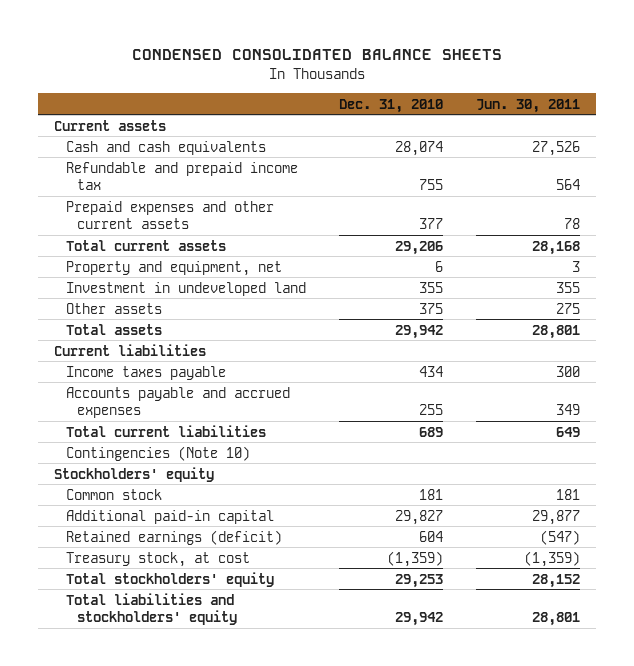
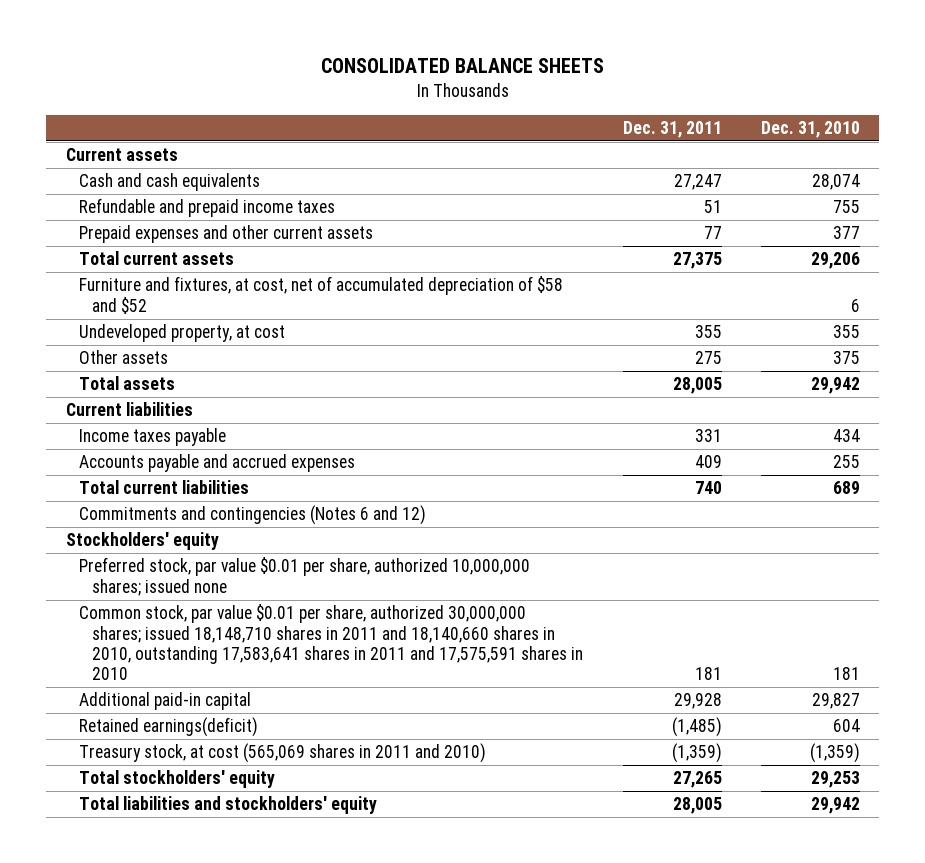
[131,48,502,60] CONDENSED CONSOLIDATED BALANCE SHEETS -> [320,58,604,74] CONSOLIDATED BALANCE SHEETS
[475,98,580,113] Jun. 30, 2011 -> none
none -> [622,120,722,138] Dec. 31, 2011
[65,161,298,191] Refundable and prepaid income tax -> [79,198,336,218] Refundable and prepaid income taxes
[65,260,282,276] Property and equipment, net -> [79,276,564,314] Furniture and fixtures, at cost, net of accumulated depreciation of $58 and $52
[65,281,306,296] Investment in undeveloped land -> [79,324,286,343] Undeveloped property, at cost
[65,445,250,461] Contingencies (Note 10) -> [79,505,427,526] Commitments and contingencies (Notes 6 and 12)
none -> [79,557,531,596] Preferred stock, par value $0.01 per share, authorized 10,000,000 shares; issued none
[65,488,162,500] Common stock -> [79,604,584,681] Common stock, par value $0.01 per share, authorized 30,000,000 shares; issued 18,148,710 shares in 2011 and 18,140,660 shares in 2010, outstanding 17,583,641 shares in 2011 and 17,575,591 shares in 2010
[65,529,282,545] Retained earnings (deficit) -> [79,717,259,738] Retained earnings(deficit)
[65,551,250,567] Treasury stock, at cost -> [79,743,487,764] Treasury stock, at cost (565,069 shares in 2011 and 2010)

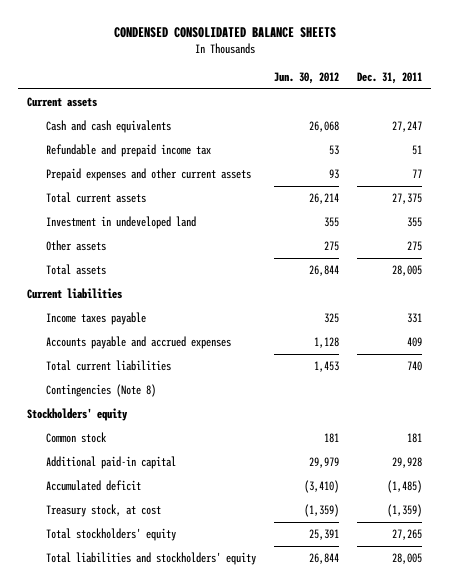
[320,58,604,74] CONSOLIDATED BALANCE SHEETS -> [113,27,336,39] CONDENSED CONSOLIDATED BALANCE SHEETS
[760,120,860,138] Dec. 31, 2010 -> none
none -> [274,72,340,85] Jun. 30, 2012
[79,198,336,218] Refundable and prepaid income taxes -> [46,144,212,158] Refundable and prepaid income tax
[79,276,564,314] Furniture and fixtures, at cost, net of accumulated depreciation of $58 and $52 -> none
[79,324,286,343] Undeveloped property, at cost -> [46,216,197,230] Investment in undeveloped land
[79,505,427,526] Commitments and contingencies (Notes 6 and 12) -> [46,384,157,398] Contingencies (Note 8)
[79,557,531,596] Preferred stock, par value $0.01 per share, authorized 10,000,000 shares; issued none -> none
[79,604,584,681] Common stock, par value $0.01 per share, authorized 30,000,000 shares; issued 18,148,710 shares in 2011 and 18,140,660 shares in 2010, outstanding 17,583,641 shares in 2011 and 17,575,591 shares in 2010 -> [46,432,108,444] Common stock
[79,717,259,738] Retained earnings(deficit) -> [46,480,142,492] Accumulated deficit
[79,743,487,764] Treasury stock, at cost (565,069 shares in 2011 and 2010) -> [46,504,162,518] Treasury stock, at cost

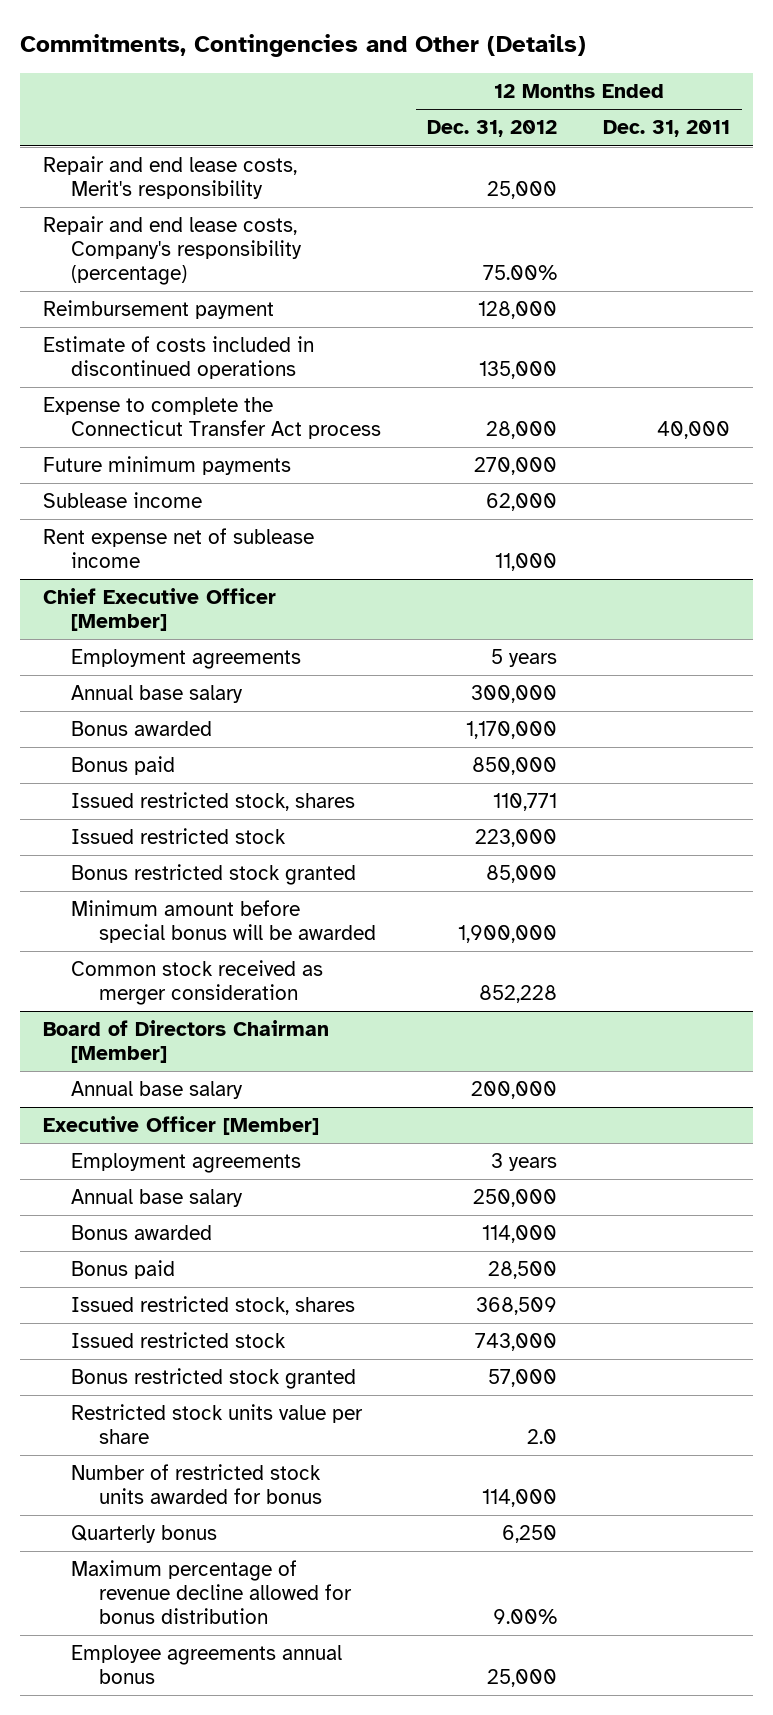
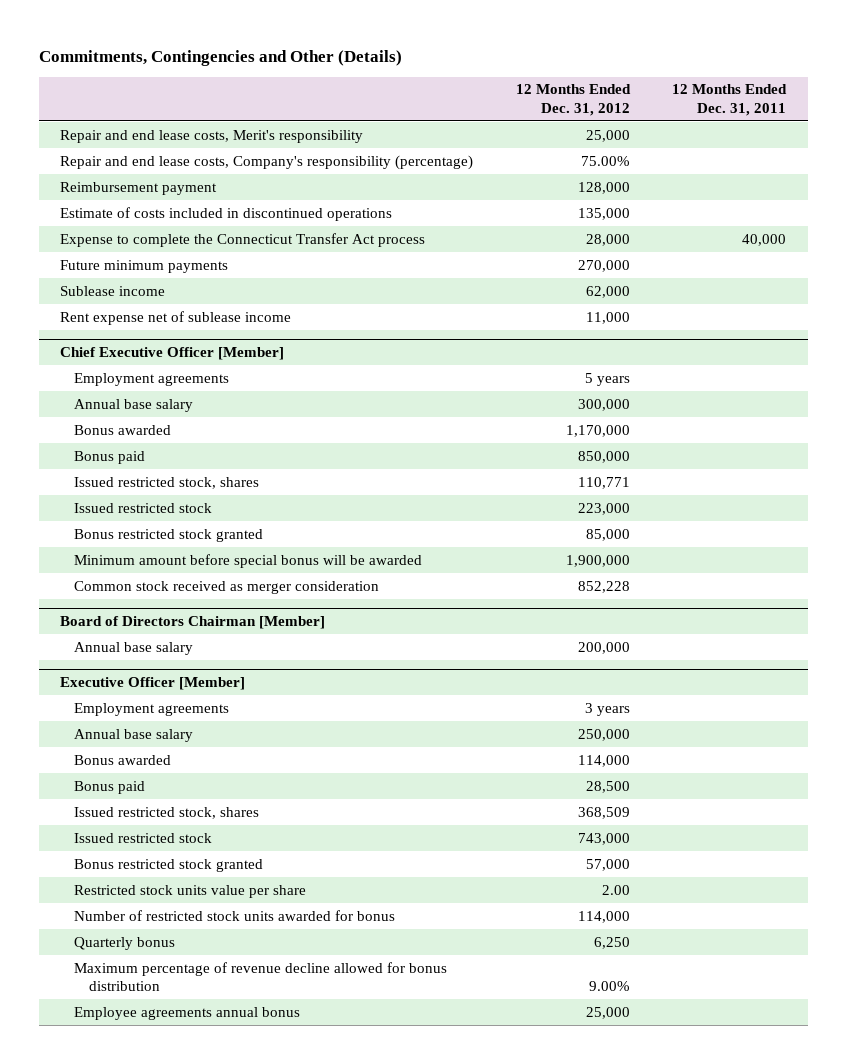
[527,1429,558,1445] 2.0 -> [601,884,630,895] 2.00

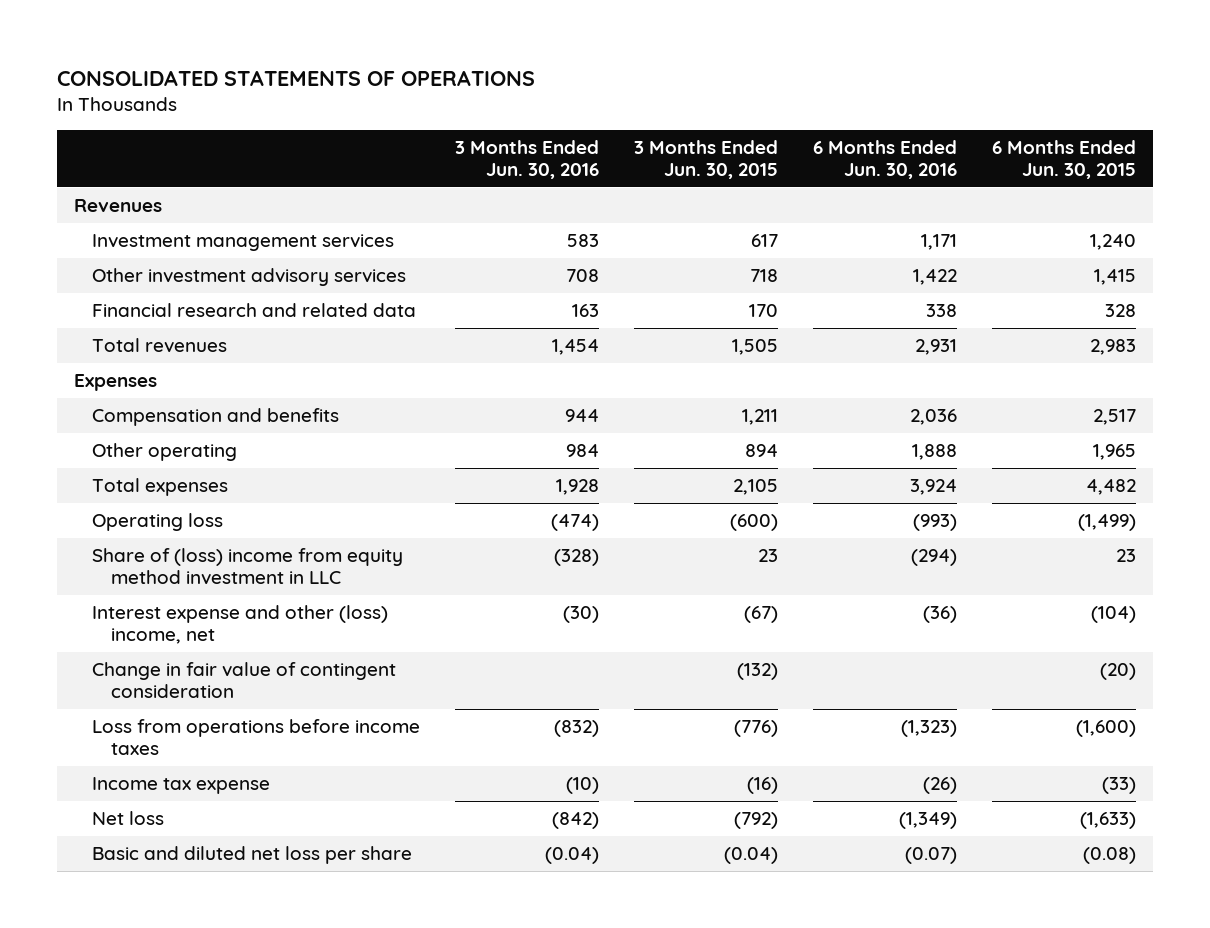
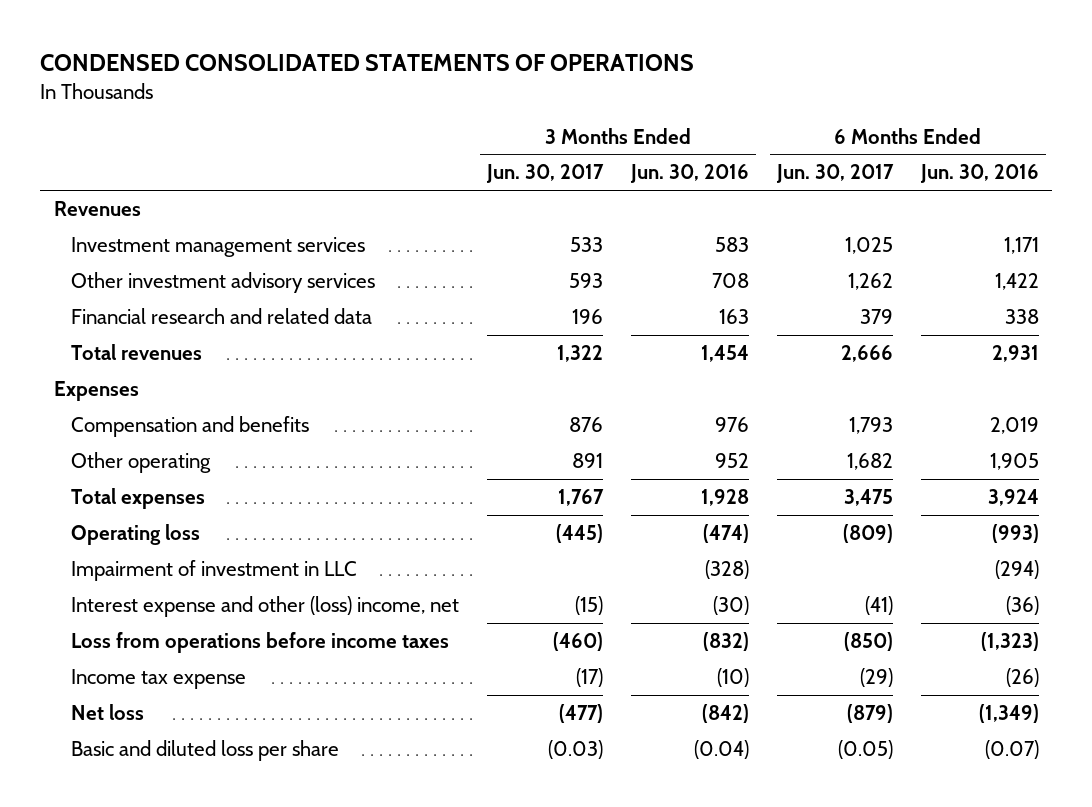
[56,69,535,86] CONSOLIDATED STATEMENTS OF OPERATIONS -> [39,54,694,72] CONDENSED CONSOLIDATED STATEMENTS OF OPERATIONS
[634,139,779,180] 3 Months Ended Jun. 30, 2015 -> none
[991,139,1136,180] 6 Months Ended Jun. 30, 2015 -> none
none -> [486,164,605,184] Jun. 30, 2017
none -> [775,164,894,184] Jun. 30, 2017
[565,408,600,422] 944 -> [715,416,750,432] 976
[910,408,958,425] 2,036 -> [989,416,1039,434] 2,019
[566,443,600,457] 984 -> [715,452,750,468] 952
[912,443,958,460] 1,888 -> [989,452,1039,470] 1,905
[92,547,404,586] Share of (loss) income from equity method investment in LLC -> [71,559,358,581] Impairment of investment in LLC
[92,661,397,699] Change in fair value of contingent consideration -> none
[92,845,413,864] Basic and diluted net loss per share -> [71,739,340,761] Basic and diluted loss per share

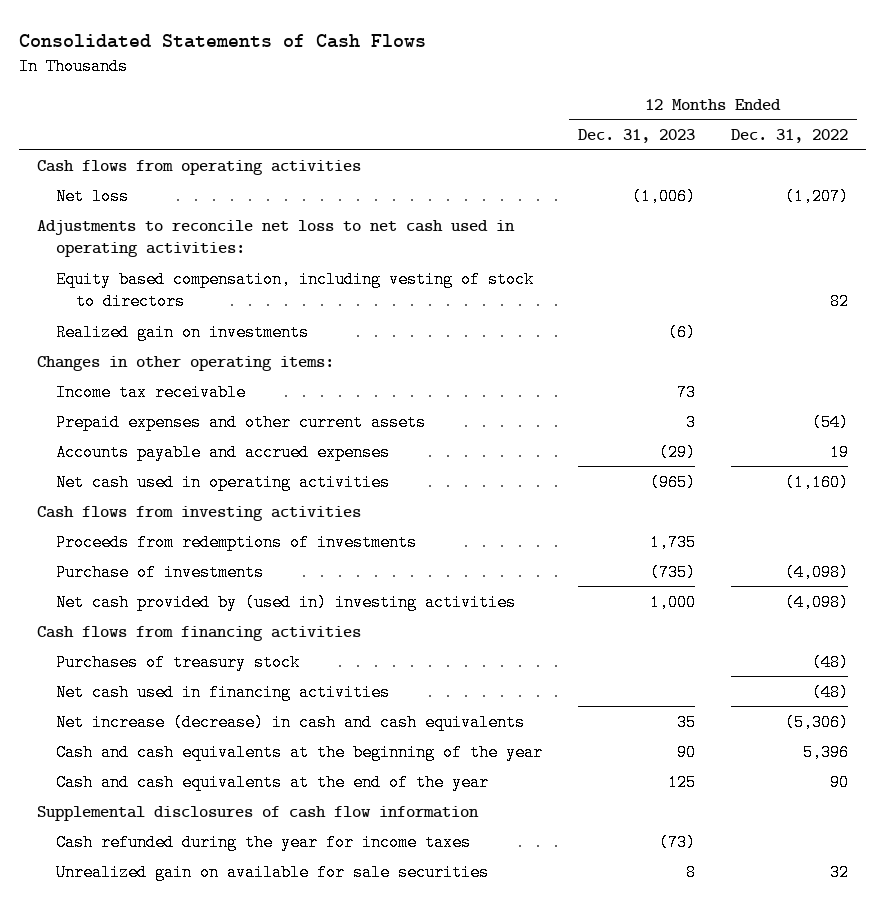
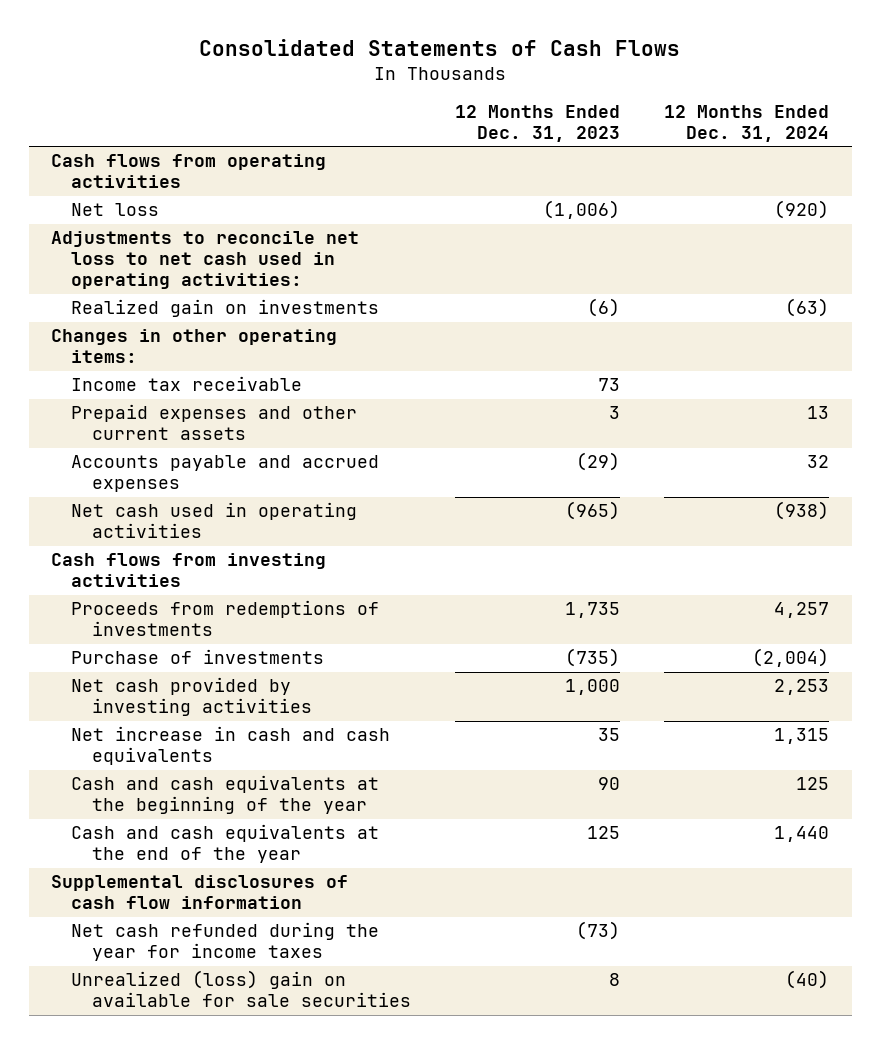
[730,128,848,143] Dec. 31, 2022 -> none
none -> [664,105,830,143] 12 Months Ended Dec. 31, 2024
[56,270,535,311] Equity based compensation, including vesting of stock to directors -> none
[37,625,362,641] Cash flows from financing activities -> none
[56,653,301,671] Purchases of treasury stock -> none
[56,683,391,701] Net cash used in financing activities -> none
[56,593,517,611] Net cash provided by (used in) investing activities -> [71,677,312,717] Net cash provided by investing activities
[56,713,526,731] Net increase (decrease) in cash and cash equivalents -> [71,726,391,766] Net increase in cash and cash equivalents
[56,833,472,851] Cash refunded during the year for income taxes -> [71,922,380,962] Net cash refunded during the year for income taxes
[56,863,490,881] Unrealized gain on available for sale securities -> [71,970,411,1008] Unrealized (loss) gain on available for sale securities

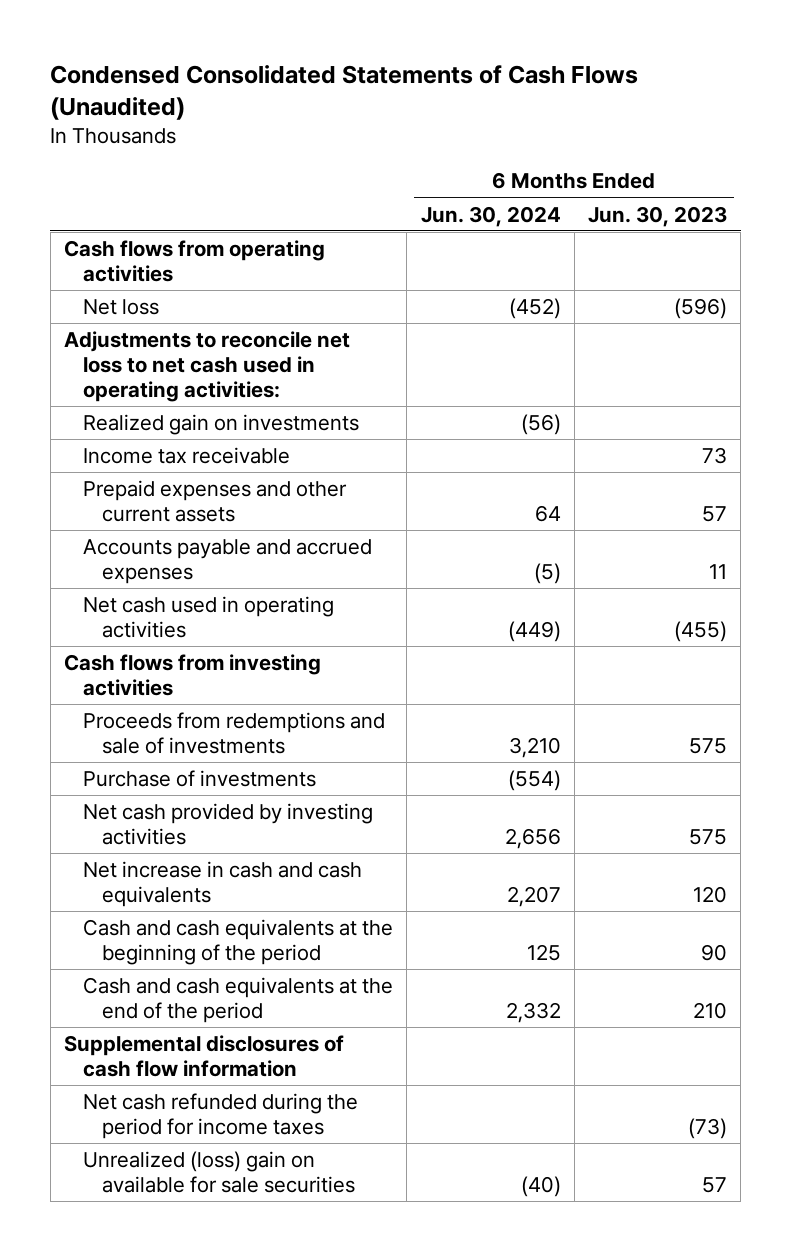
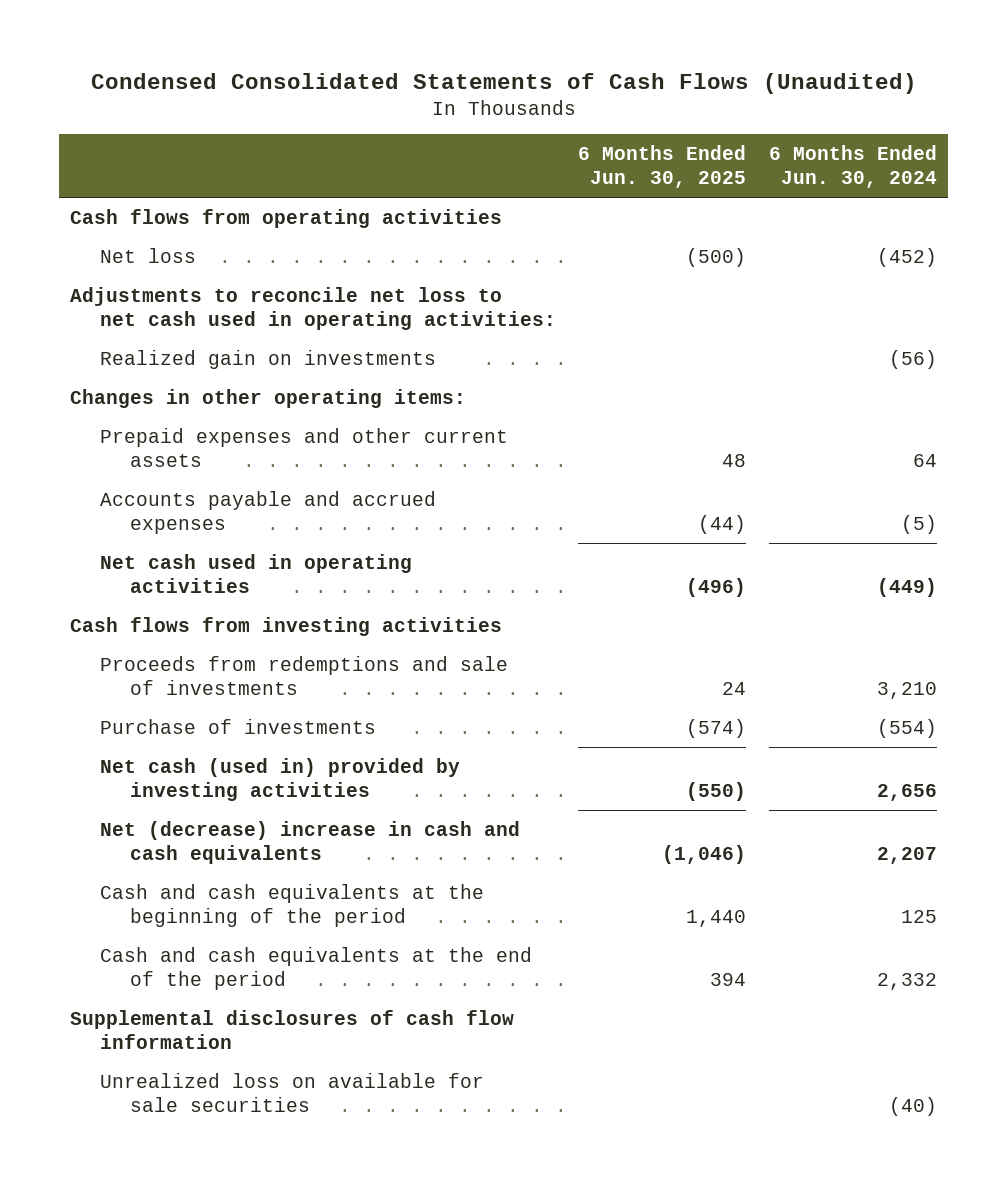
[588,205,728,227] Jun. 30, 2023 -> none
none -> [578,145,747,189] 6 Months Ended Jun. 30, 2025
[82,447,290,465] Income tax receivable -> none
none -> [69,388,466,408] Changes in other operating items:
[82,803,373,846] Net cash provided by investing activities -> [99,757,460,801] Net cash (used in) provided by investing activities
[82,861,362,908] Net increase in cash and cash equivalents -> [99,820,520,864] Net (decrease) increase in cash and cash equivalents
[82,1093,358,1140] Net cash refunded during the period for income taxes -> none
[82,1151,355,1194] Unrealized (loss) gain on available for sale securities -> [99,1072,484,1112] Unrealized loss on available for sale securities

